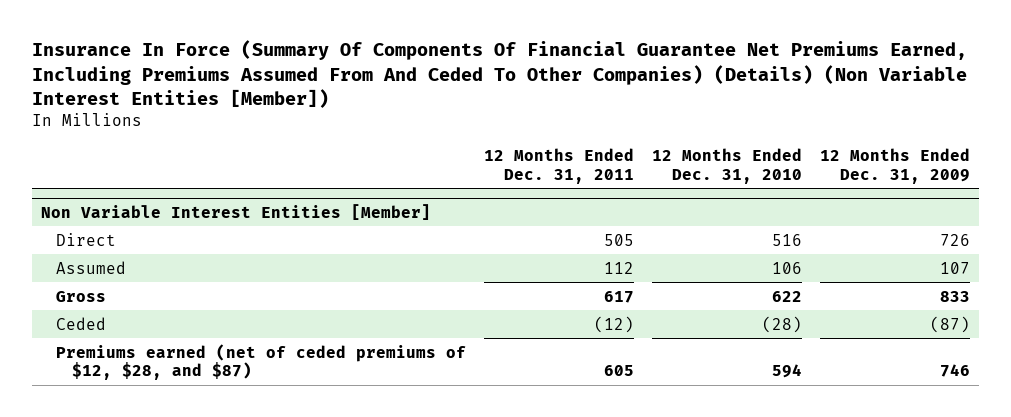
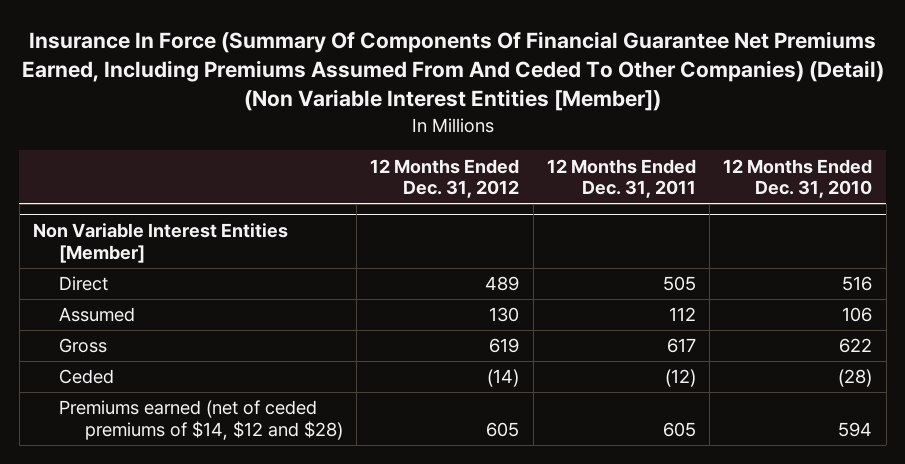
[32,40,968,108] Insurance In Force (Summary Of Components Of Financial Guarantee Net Premiums Earned, Including Premiums Assumed From And Ceded To Other Companies) (Details) (Non Variable Interest Entities [Member]) -> [21,31,884,112] Insurance In Force (Summary Of Components Of Financial Guarantee Net Premiums Earned, Including Premiums Assumed From And Ceded To Other Companies) (Detail) (Non Variable Interest Entities [Member])
[820,148,971,184] 12 Months Ended Dec. 31, 2009 -> none
none -> [370,158,520,199] 12 Months Ended Dec. 31, 2012
[56,343,467,380] Premiums earned (net of ceded premiums of $12, $28, and $87) -> [58,400,343,441] Premiums earned (net of ceded premiums of $14, $12 and $28)

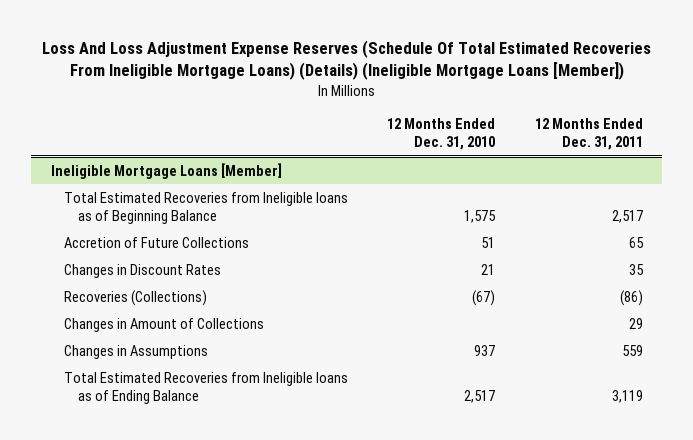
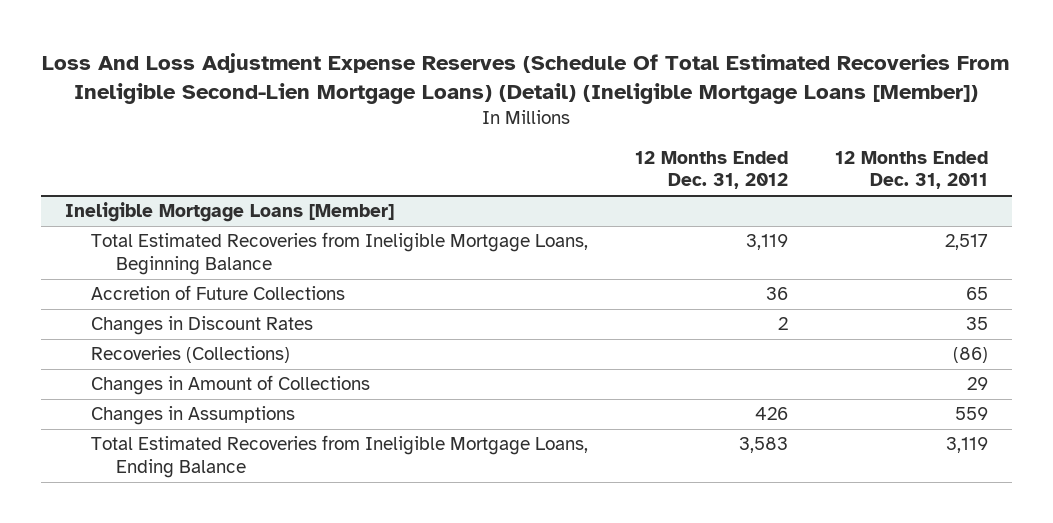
[41,39,651,81] Loss And Loss Adjustment Expense Reserves (Schedule Of Total Estimated Recoveries From Ineligible Mortgage Loans) (Details) (Ineligible Mortgage Loans [Member]) -> [42,52,1010,104] Loss And Loss Adjustment Expense Reserves (Schedule Of Total Estimated Recoveries From Ineligible Second-Lien Mortgage Loans) (Detail) (Ineligible Mortgage Loans [Member])
[387,117,496,151] 12 Months Ended Dec. 31, 2010 -> none
none -> [634,150,788,190] 12 Months Ended Dec. 31, 2012
[64,191,349,225] Total Estimated Recoveries from Ineligible loans as of Beginning Balance -> [90,232,588,275] Total Estimated Recoveries from Ineligible Mortgage Loans, Beginning Balance
[64,371,349,405] Total Estimated Recoveries from Ineligible loans as of Ending Balance -> [90,435,588,478] Total Estimated Recoveries from Ineligible Mortgage Loans, Ending Balance

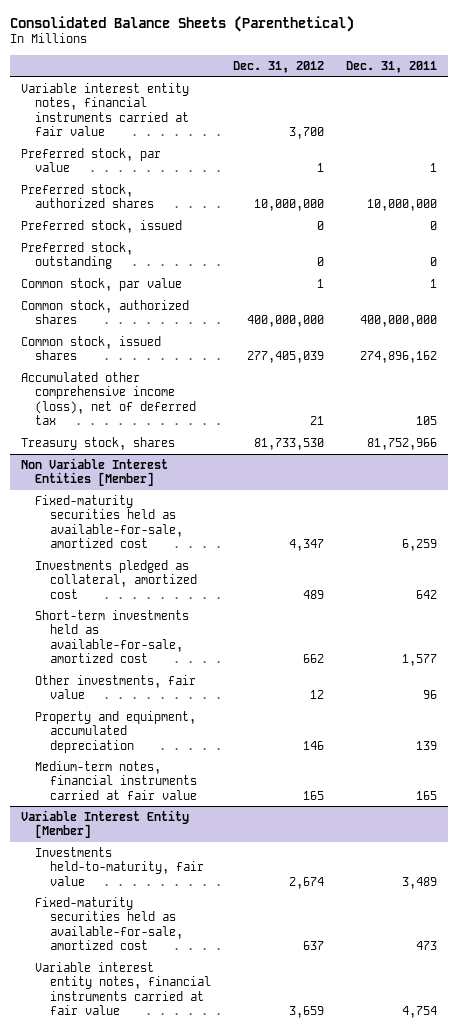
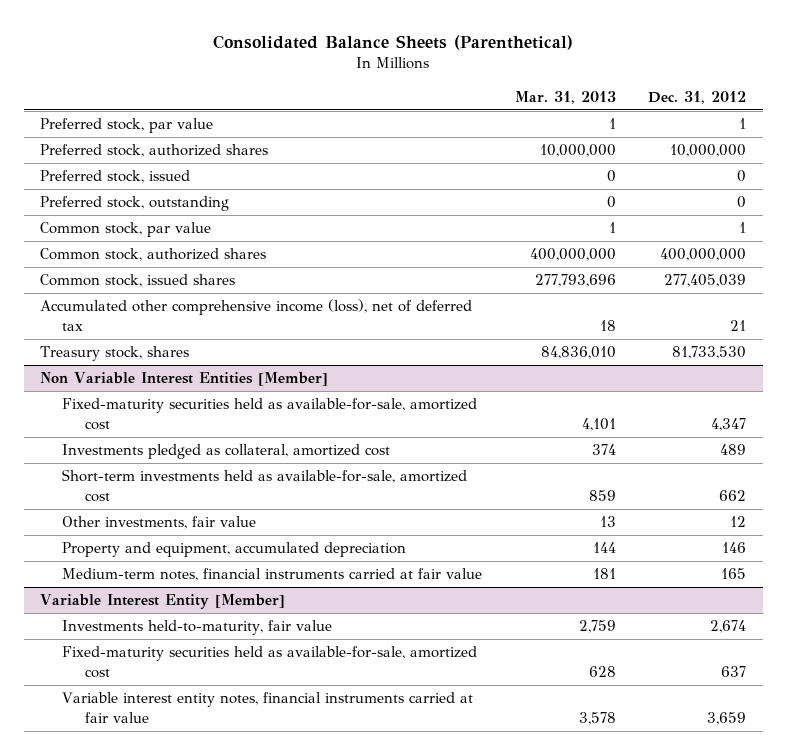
[345,60,437,73] Dec. 31, 2011 -> none
none -> [514,90,616,104] Mar. 31, 2013
[20,82,190,137] Variable interest entity notes, financial instruments carried at fair value -> none

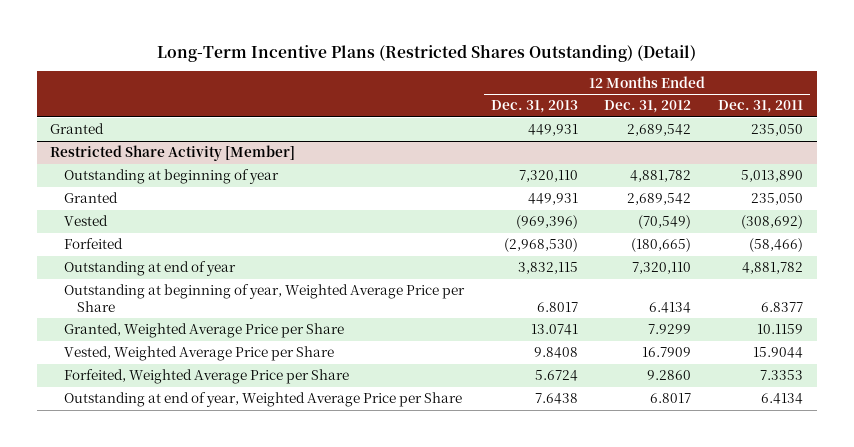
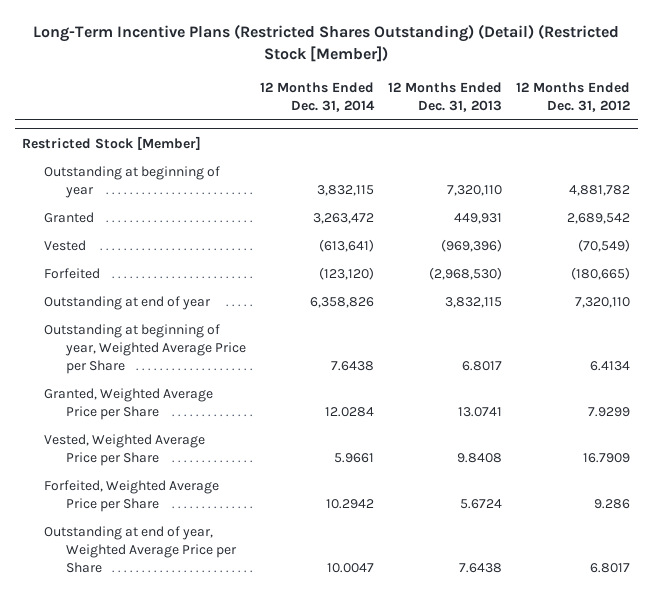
[156,43,696,62] Long-Term Incentive Plans (Restricted Shares Outstanding) (Detail) -> [33,23,620,62] Long-Term Incentive Plans (Restricted Shares Outstanding) (Detail) (Restricted Stock [Member])
[718,100,804,114] Dec. 31, 2011 -> none
none -> [260,81,376,112] 12 Months Ended Dec. 31, 2014
[50,123,105,135] Granted -> none
[50,145,296,162] Restricted Share Activity [Member] -> none
none -> [22,135,202,150] Restricted Stock [Member]
[647,370,692,381] 9.2860 -> [594,498,631,509] 9.286

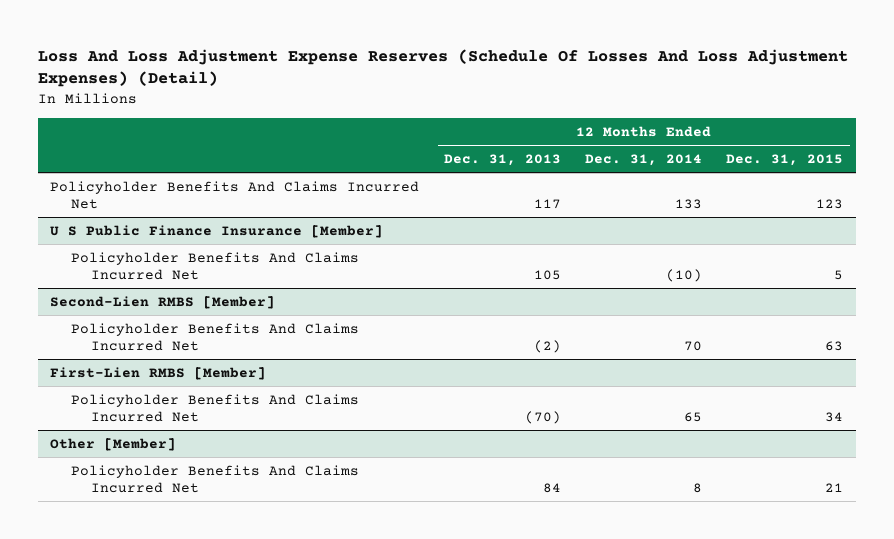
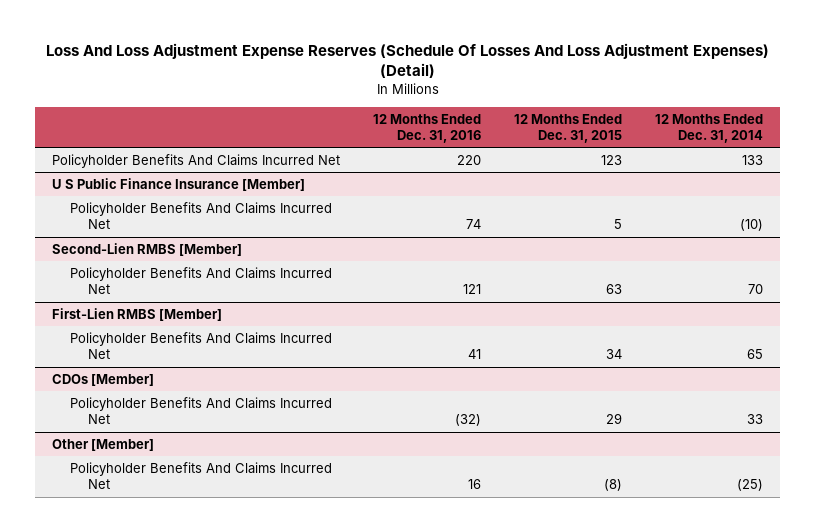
[443,153,561,166] Dec. 31, 2013 -> none
none -> [373,113,482,143] 12 Months Ended Dec. 31, 2016
none -> [51,373,154,386] CDOs [Member]
none -> [70,396,333,425] Policyholder Benefits And Claims Incurred Net
[693,482,703,493] 8 -> [737,479,764,492] (25)
[825,482,844,492] 21 -> [604,479,623,492] (8)

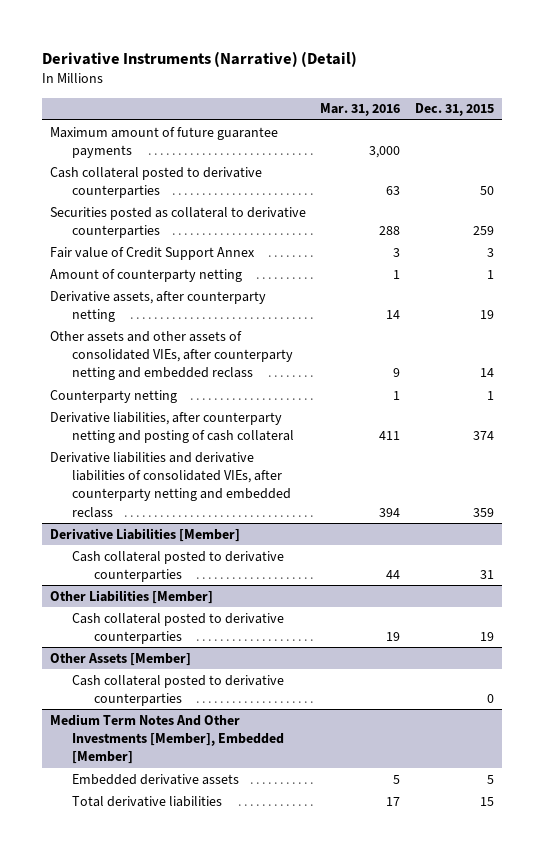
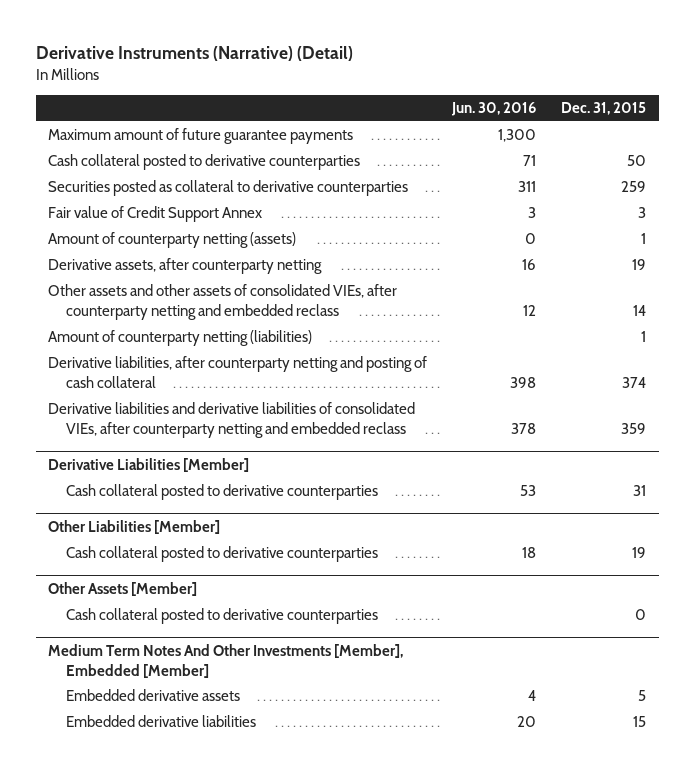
[320,103,401,117] Mar. 31, 2016 -> none
none -> [451,102,537,117] Jun. 30, 2016
[49,268,242,282] Amount of counterparty netting -> [48,232,297,249] Amount of counterparty netting (assets)
[49,389,177,403] Counterparty netting -> none
none -> [48,330,313,347] Amount of counterparty netting (liabilities)
[71,795,222,807] Total derivative liabilities -> [65,715,256,728] Embedded derivative liabilities

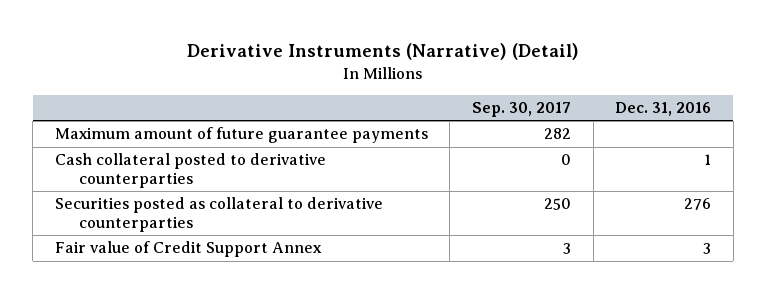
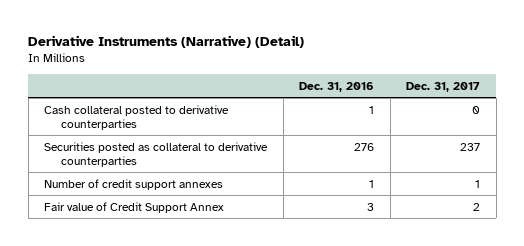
[471,102,571,118] Sep. 30, 2017 -> none
none -> [406,81,481,92] Dec. 31, 2017
[54,127,428,144] Maximum amount of future guarantee payments -> none
none -> [44,178,224,190] Number of credit support annexes

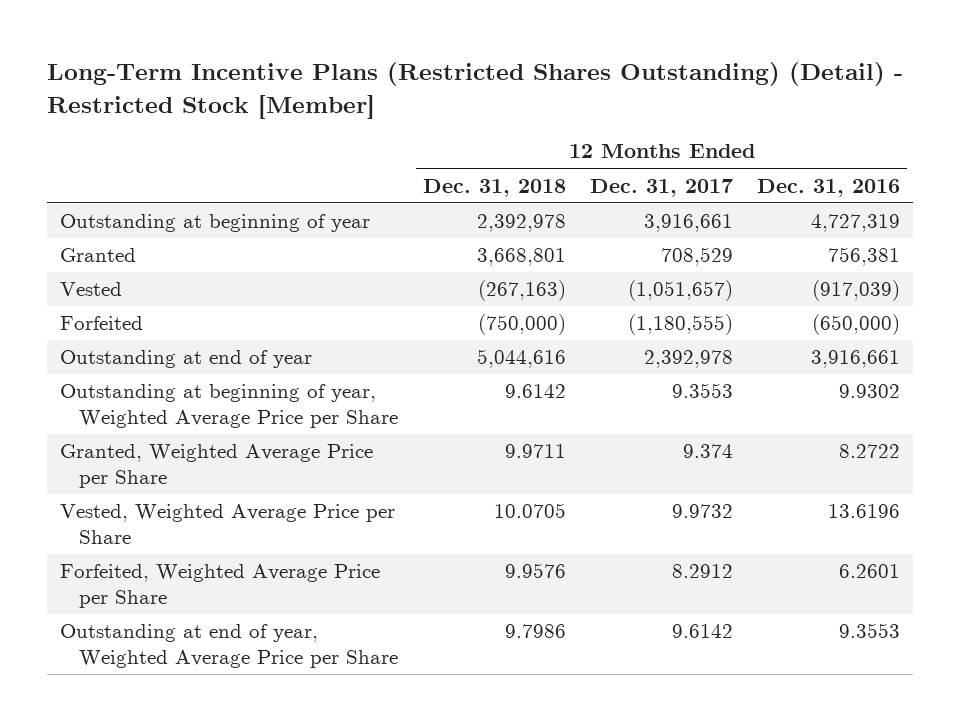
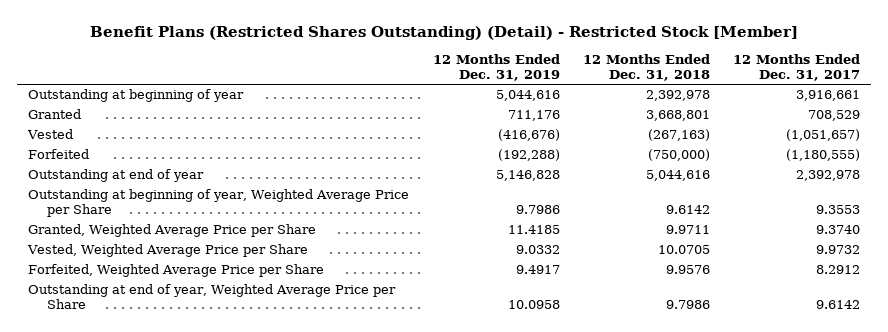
[47,62,904,119] Long-Term Incentive Plans (Restricted Shares Outstanding) (Detail) - Restricted Stock [Member] -> [90,25,799,40] Benefit Plans (Restricted Shares Outstanding) (Detail) - Restricted Stock [Member]
[757,178,901,197] Dec. 31, 2016 -> none
none -> [432,53,560,81] 12 Months Ended Dec. 31, 2019
[683,444,734,459] 9.374 -> [815,225,860,235] 9.3740

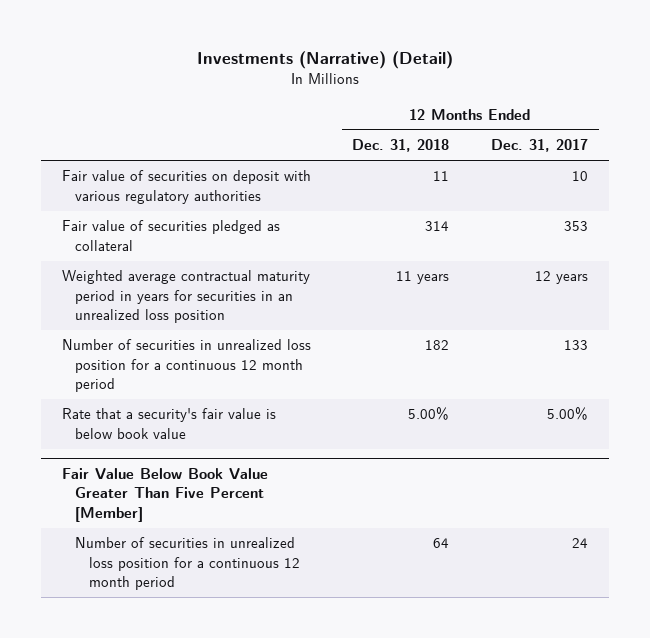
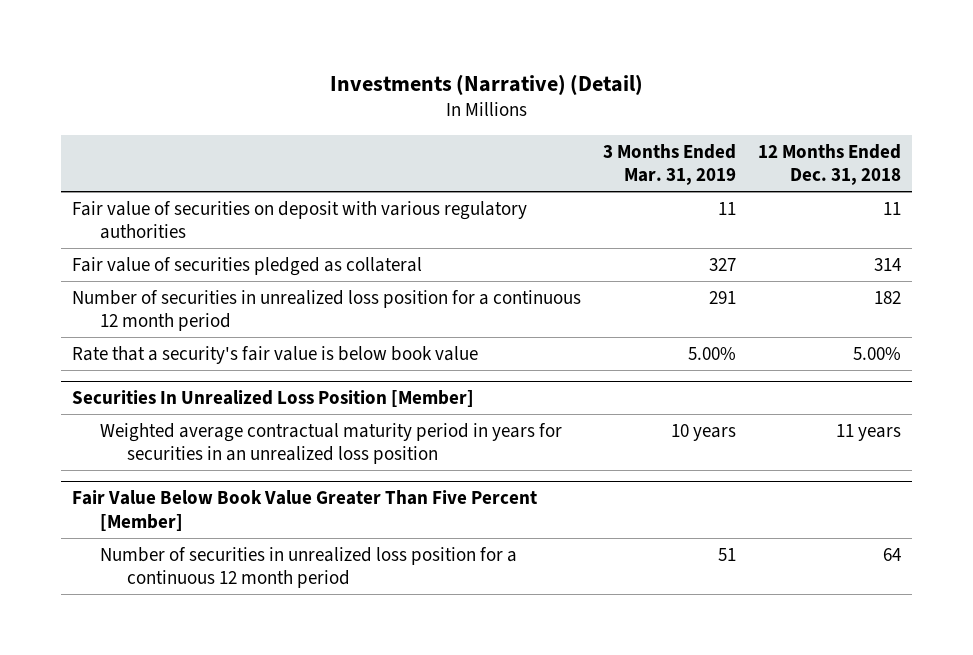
[491,139,589,153] Dec. 31, 2017 -> none
none -> [603,144,737,186] 3 Months Ended Mar. 31, 2019
[61,270,310,324] Weighted average contractual maturity period in years for securities in an unrealized loss position -> none
none -> [72,390,475,408] Securities In Unrealized Loss Position [Member]
none -> [99,422,562,464] Weighted average contractual maturity period in years for securities in an unrealized loss position

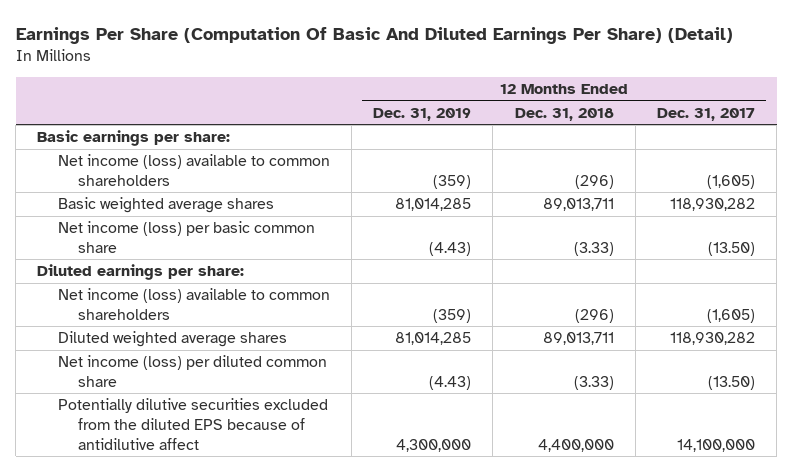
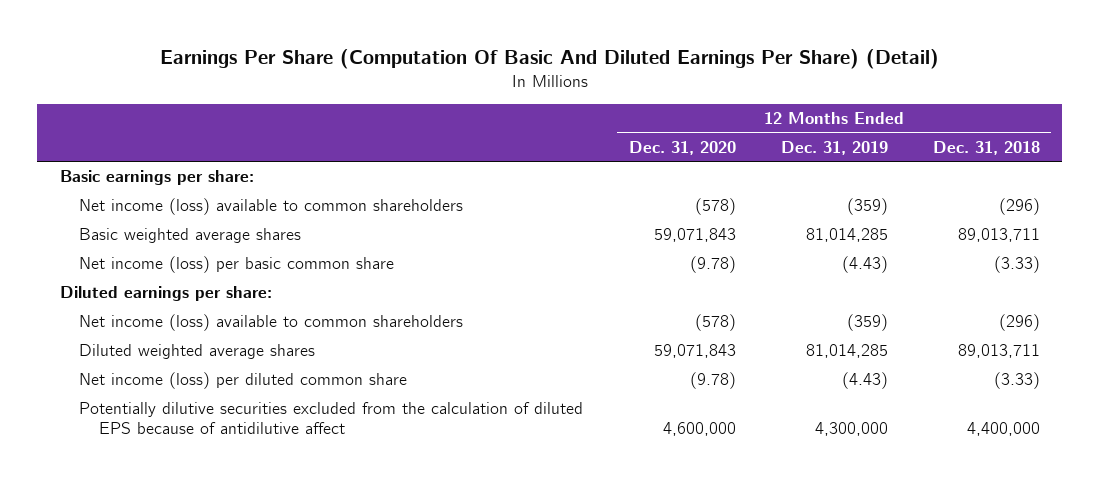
[657,107,756,121] Dec. 31, 2017 -> none
none -> [628,140,736,155] Dec. 31, 2020
[57,398,328,450] Potentially dilutive securities excluded from the diluted EPS because of antidilutive affect -> [79,402,584,435] Potentially dilutive securities excluded from the calculation of diluted EPS because of antidilutive affect

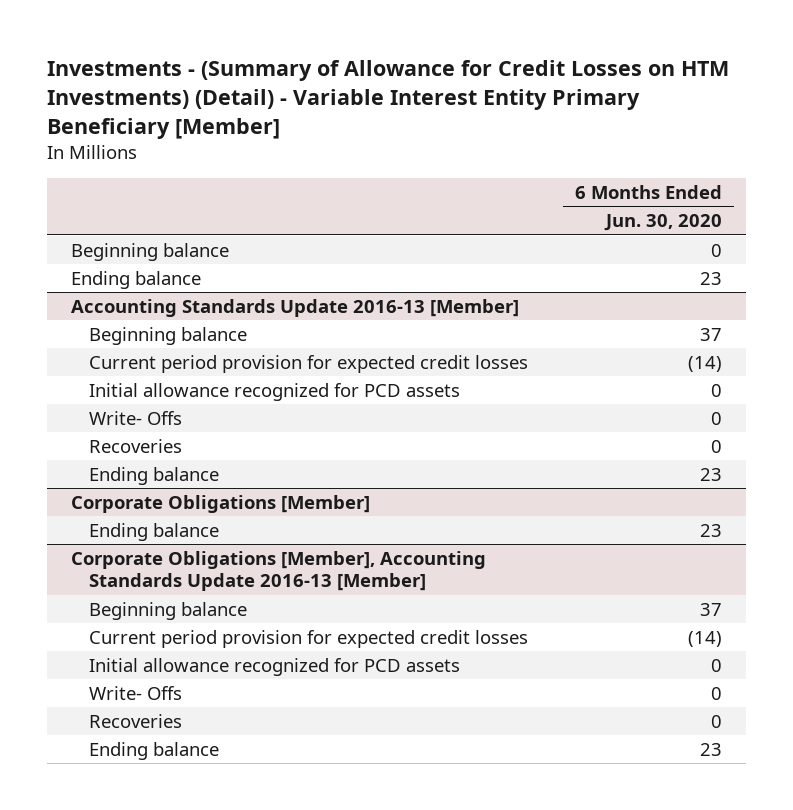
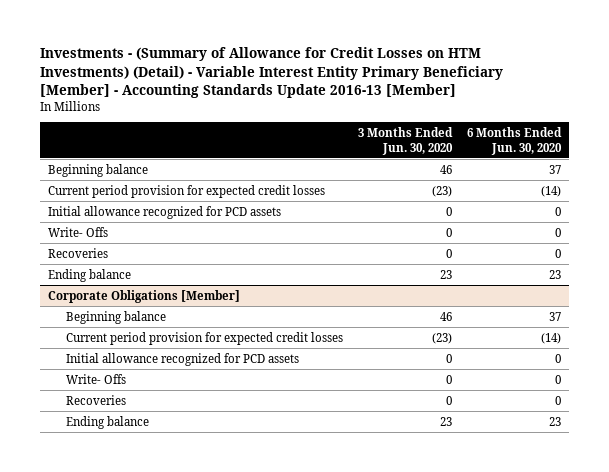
[46,59,729,139] Investments - (Summary of Allowance for Credit Losses on HTM Investments) (Detail) - Variable Interest Entity Primary Beneficiary [Member] -> [40,47,504,98] Investments - (Summary of Allowance for Credit Losses on HTM Investments) (Detail) - Variable Interest Entity Primary Beneficiary [Member] - Accounting Standards Update 2016-13 [Member]
none -> [358,126,454,155] 3 Months Ended Jun. 30, 2020
[70,242,229,261] Beginning balance -> none
[70,270,201,289] Ending balance -> none
[70,298,519,317] Accounting Standards Update 2016-13 [Member] -> none
[88,522,219,541] Ending balance -> none
[70,550,486,592] Corporate Obligations [Member], Accounting Standards Update 2016-13 [Member] -> none

